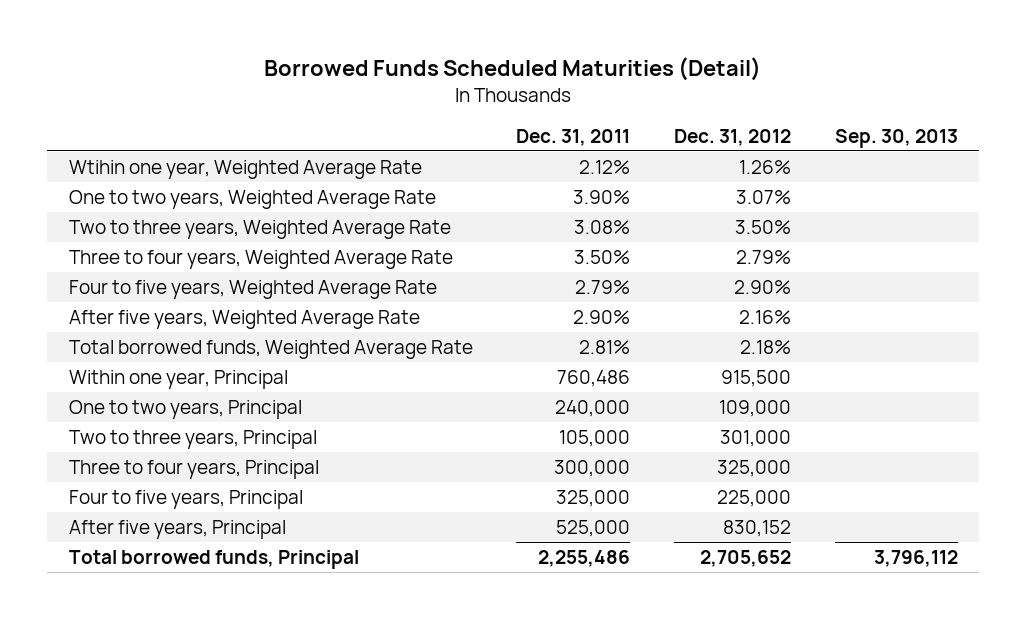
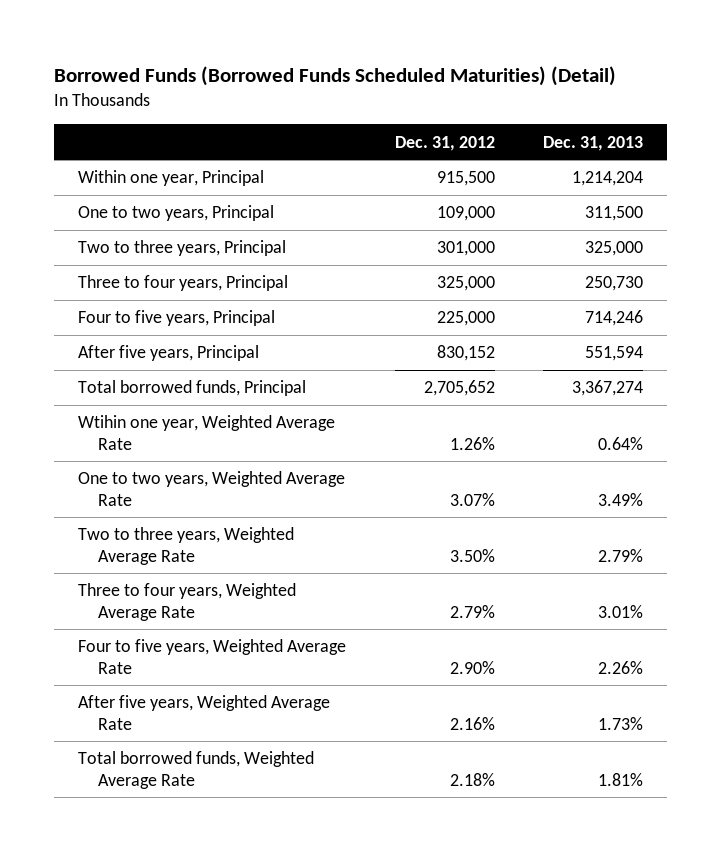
[264,57,762,82] Borrowed Funds Scheduled Maturities (Detail) -> [54,66,617,87] Borrowed Funds (Borrowed Funds Scheduled Maturities) (Detail)
[516,128,631,146] Dec. 31, 2011 -> none
[834,128,958,148] Sep. 30, 2013 -> none
none -> [543,135,644,151] Dec. 31, 2013
[68,159,422,179] Wtihin one year, Weighted Average Rate -> [78,415,336,450] Wtihin one year, Weighted Average Rate
[68,189,436,209] One to two years, Weighted Average Rate -> [78,471,346,506] One to two years, Weighted Average Rate
[68,219,451,239] Two to three years, Weighted Average Rate -> [78,527,295,565] Two to three years, Weighted Average Rate
[68,249,453,269] Three to four years, Weighted Average Rate -> [78,583,297,621] Three to four years, Weighted Average Rate
[68,279,437,299] Four to five years, Weighted Average Rate -> [78,639,347,674] Four to five years, Weighted Average Rate
[68,309,420,329] After five years, Weighted Average Rate -> [78,695,331,730] After five years, Weighted Average Rate
[68,339,473,359] Total borrowed funds, Weighted Average Rate -> [78,751,315,789] Total borrowed funds, Weighted Average Rate

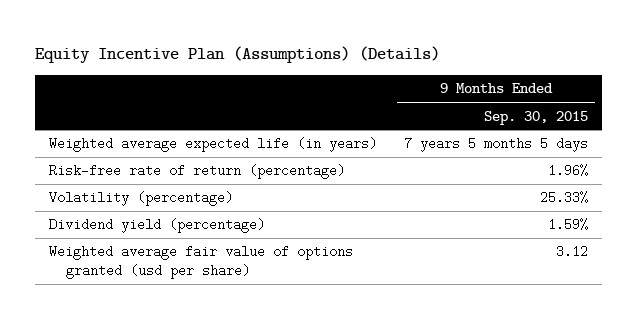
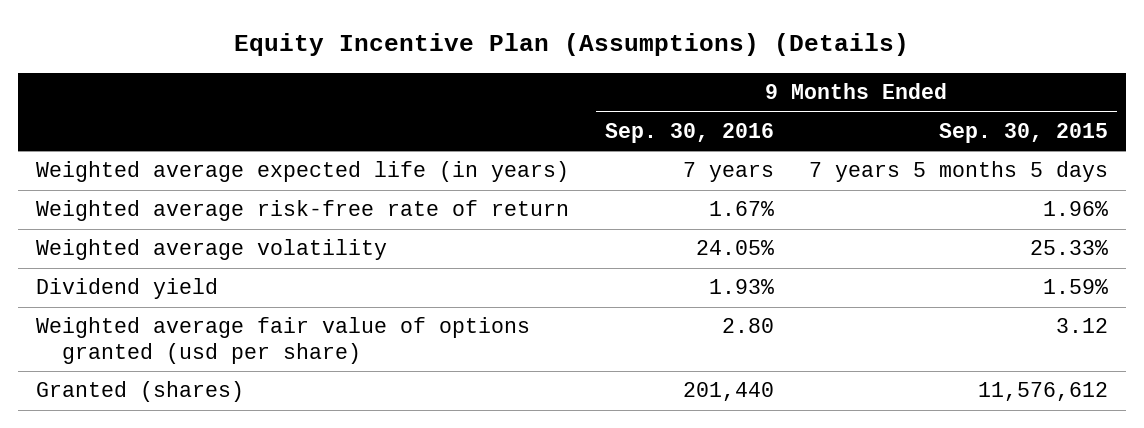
none -> [604,122,774,143] Sep. 30, 2016
[48,164,345,180] Risk-free rate of return (percentage) -> [36,200,570,222] Weighted average risk-free rate of return
[48,191,233,207] Volatility (percentage) -> [36,239,388,261] Weighted average volatility
[48,218,265,234] Dividend yield (percentage) -> [36,278,219,300] Dividend yield
none -> [36,381,245,403] Granted (shares)

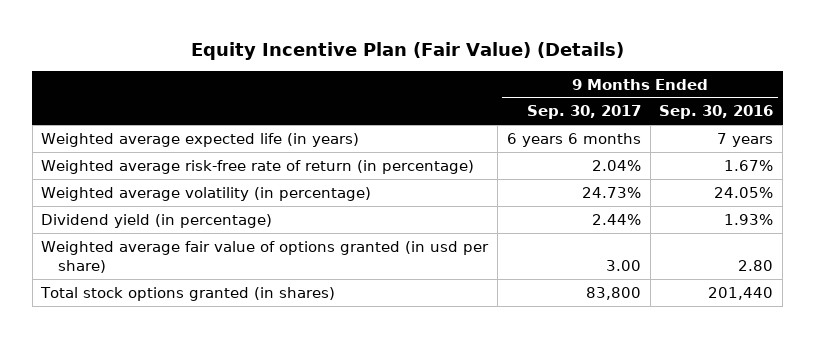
[234,33,910,57] Equity Incentive Plan (Assumptions) (Details) -> [191,41,625,60] Equity Incentive Plan (Fair Value) (Details)
[939,122,1109,143] Sep. 30, 2015 -> none
none -> [526,105,641,120] Sep. 30, 2017
[36,200,570,222] Weighted average risk-free rate of return -> [41,159,475,174] Weighted average risk-free rate of return (in percentage)
[36,239,388,261] Weighted average volatility -> [41,186,372,201] Weighted average volatility (in percentage)
[36,278,219,300] Dividend yield -> [41,213,273,228] Dividend yield (in percentage)
[36,317,531,364] Weighted average fair value of options granted (usd per share) -> [41,240,490,273] Weighted average fair value of options granted (in usd per share)
[36,381,245,403] Granted (shares) -> [40,286,336,301] Total stock options granted (in shares)

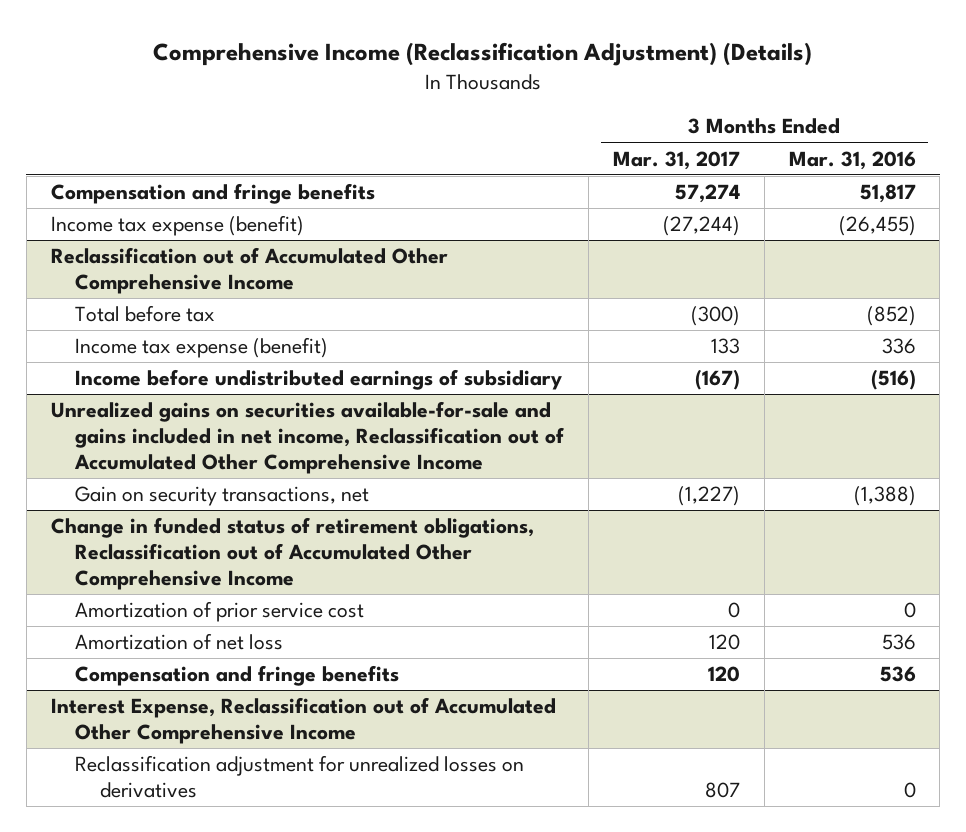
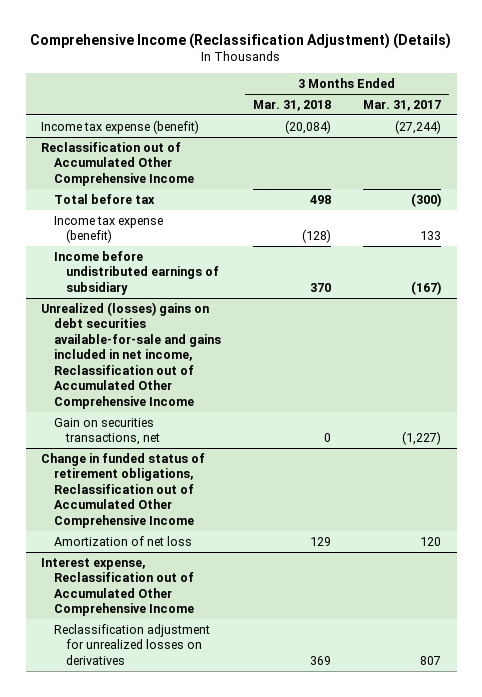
[788,150,916,170] Mar. 31, 2016 -> none
none -> [252,99,331,111] Mar. 31, 2018
[50,183,375,205] Compensation and fringe benefits -> none
[50,401,565,475] Unrealized gains on securities available-for-sale and gains included in net income, Reclassification out of Accumulated Other Comprehensive Income -> [41,301,221,409] Unrealized (losses) gains on debt securities available-for-sale and gains included in net income, Reclassification out of Accumulated Other Comprehensive Income
[75,486,370,507] Gain on security transactions, net -> [53,417,161,446] Gain on securities transactions, net
[75,601,365,623] Amortization of prior service cost -> none
[75,665,400,687] Compensation and fringe benefits -> none
[50,697,556,745] Interest Expense, Reclassification out of Accumulated Other Comprehensive Income -> [41,557,194,617] Interest expense, Reclassification out of Accumulated Other Comprehensive Income

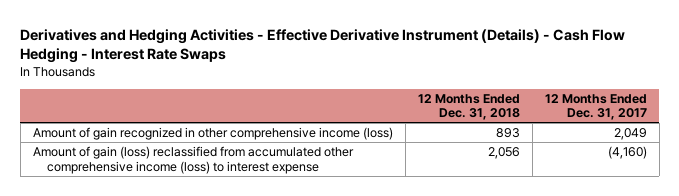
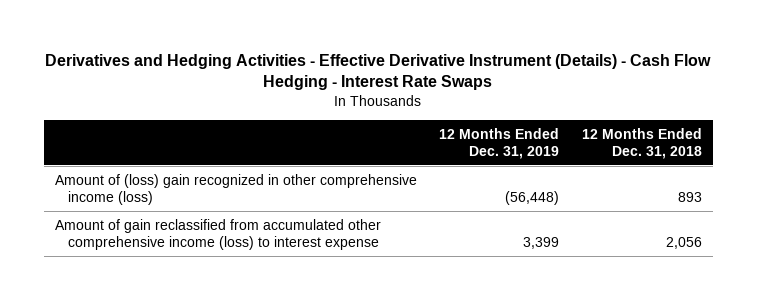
[544,93,647,121] 12 Months Ended Dec. 31, 2017 -> none
none -> [439,127,560,160] 12 Months Ended Dec. 31, 2019
[32,126,393,140] Amount of gain recognized in other comprehensive income (loss) -> [54,173,417,205] Amount of (loss) gain recognized in other comprehensive income (loss)
[32,145,354,174] Amount of gain (loss) reclassified from accumulated other comprehensive income (loss) to interest expense -> [54,218,381,250] Amount of gain reclassified from accumulated other comprehensive income (loss) to interest expense

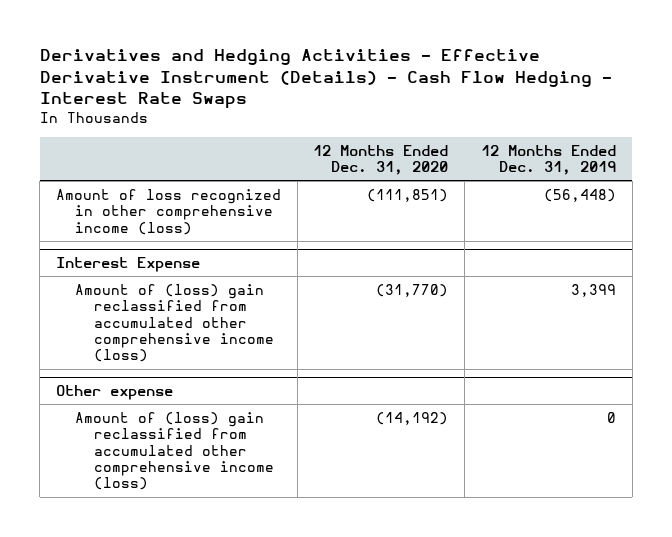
[581,127,702,160] 12 Months Ended Dec. 31, 2018 -> none
none -> [313,144,449,175] 12 Months Ended Dec. 31, 2020
[54,173,417,205] Amount of (loss) gain recognized in other comprehensive income (loss) -> [55,188,281,235] Amount of loss recognized in other comprehensive income (loss)
none -> [55,257,200,273] Interest Expense
[54,218,381,250] Amount of gain reclassified from accumulated other comprehensive income (loss) to interest expense -> [74,283,274,363] Amount of (loss) gain reclassified from accumulated other comprehensive income (loss)
none -> [55,385,173,401] Other expense
none -> [74,411,274,491] Amount of (loss) gain reclassified from accumulated other comprehensive income (loss)

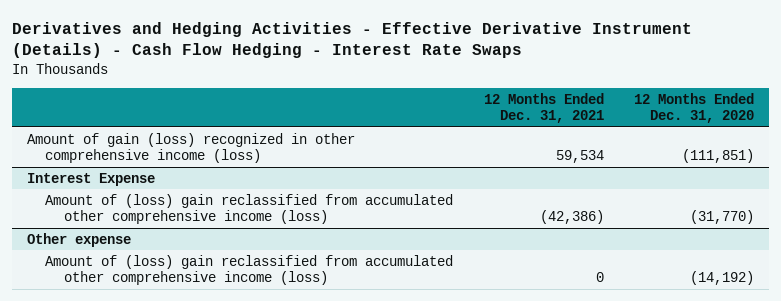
[480,144,616,175] 12 Months Ended Dec. 31, 2019 -> none
none -> [483,92,604,124] 12 Months Ended Dec. 31, 2021
[55,188,281,235] Amount of loss recognized in other comprehensive income (loss) -> [27,132,356,163] Amount of gain (loss) recognized in other comprehensive income (loss)

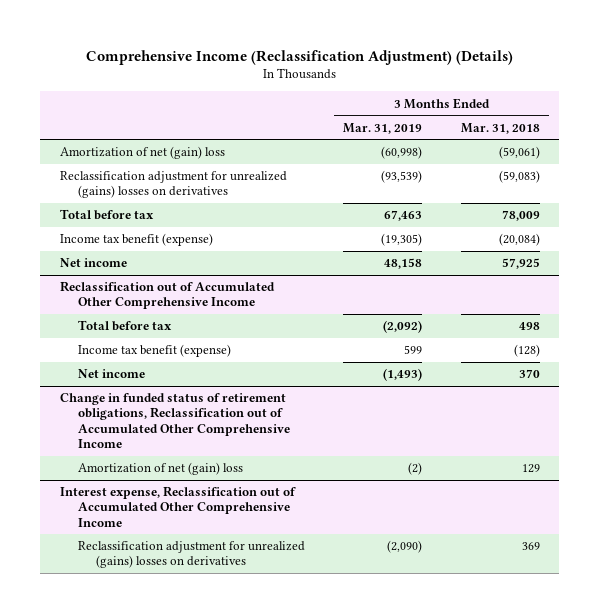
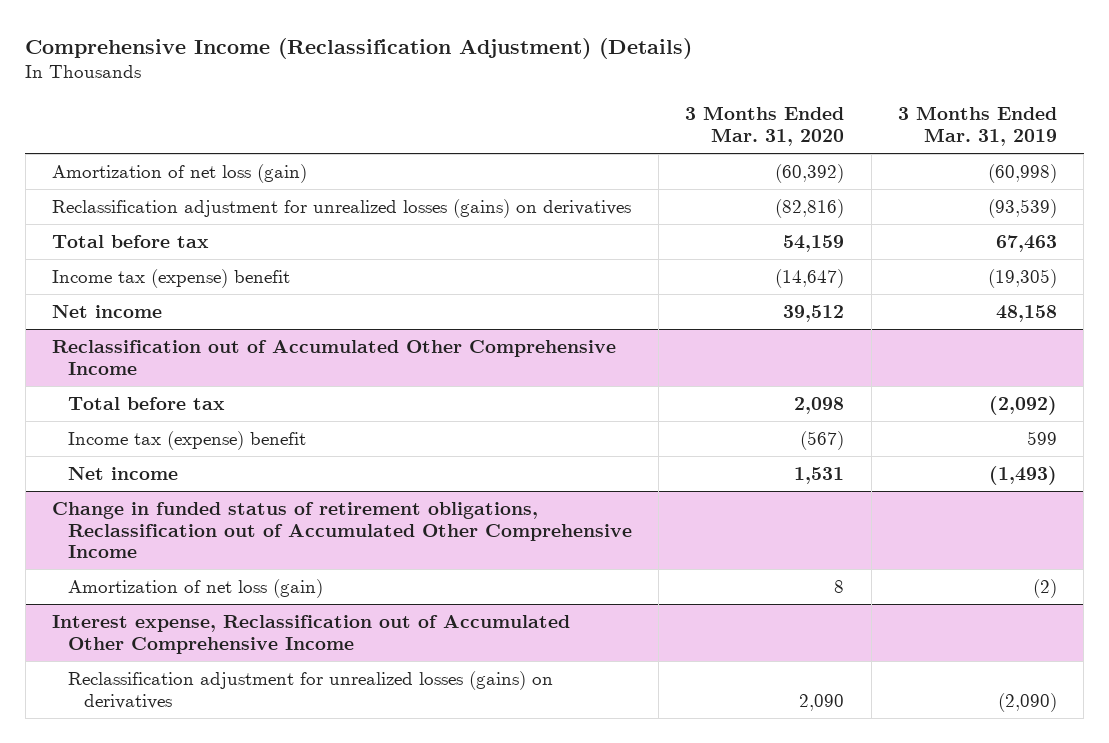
[460,122,540,134] Mar. 31, 2018 -> none
none -> [685,106,845,147] 3 Months Ended Mar. 31, 2020
[59,146,225,160] Amortization of net (gain) loss -> [51,163,307,183] Amortization of net loss (gain)
[59,171,287,199] Reclassification adjustment for unrealized (gains) losses on derivatives -> [51,198,631,218] Reclassification adjustment for unrealized losses (gains) on derivatives
[59,233,213,247] Income tax benefit (expense) -> [51,268,290,288] Income tax (expense) benefit
[77,344,231,358] Income tax benefit (expense) -> [67,430,306,450] Income tax (expense) benefit
[77,462,243,476] Amortization of net (gain) loss -> [67,578,323,598] Amortization of net loss (gain)
[77,541,305,569] Reclassification adjustment for unrealized (gains) losses on derivatives -> [67,670,553,709] Reclassification adjustment for unrealized losses (gains) on derivatives

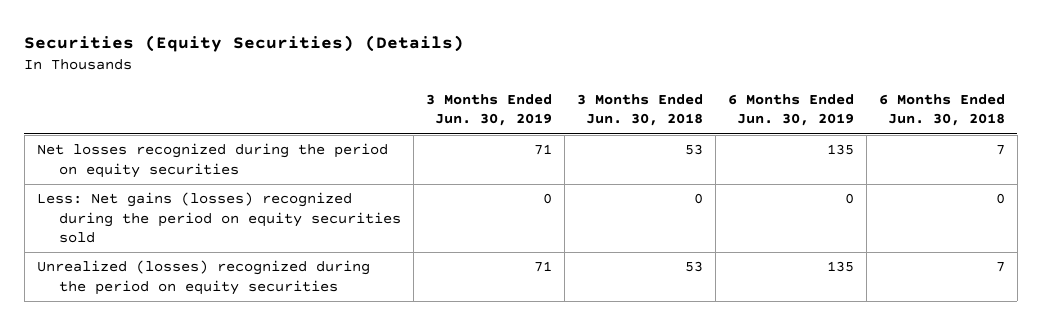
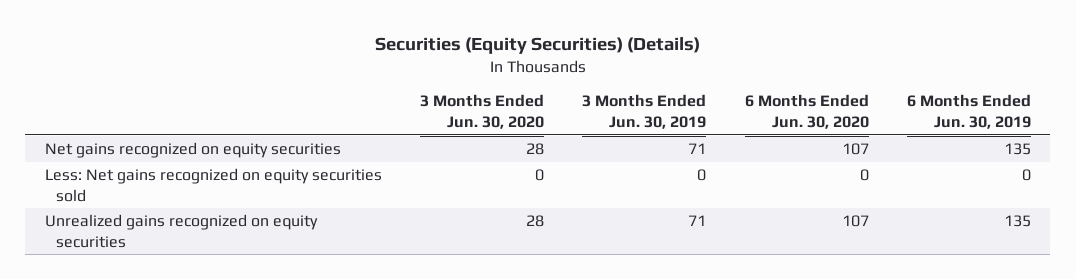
[576,94,703,127] 3 Months Ended Jun. 30, 2018 -> none
[878,94,1005,127] 6 Months Ended Jun. 30, 2018 -> none
none -> [419,94,544,129] 3 Months Ended Jun. 30, 2020
none -> [744,94,869,129] 6 Months Ended Jun. 30, 2020
[36,143,388,178] Net losses recognized during the period on equity securities -> [44,142,341,159] Net gains recognized on equity securities
[36,192,401,243] Less: Net gains (losses) recognized during the period on equity securities sold -> [44,168,382,202] Less: Net gains recognized on equity securities sold
[36,260,370,295] Unrealized (losses) recognized during the period on equity securities -> [44,214,318,248] Unrealized gains recognized on equity securities

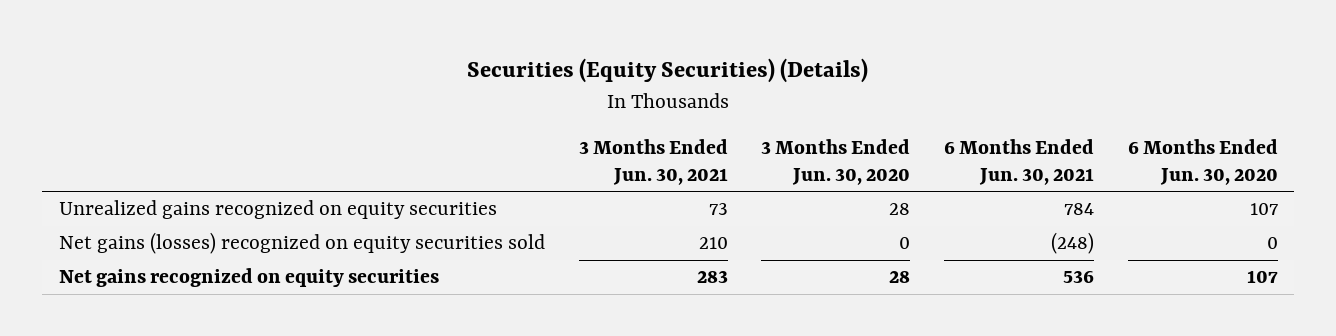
[582,94,707,129] 3 Months Ended Jun. 30, 2019 -> none
[907,94,1032,129] 6 Months Ended Jun. 30, 2019 -> none
none -> [578,138,728,185] 3 Months Ended Jun. 30, 2021
none -> [943,138,1094,185] 6 Months Ended Jun. 30, 2021
[44,168,382,202] Less: Net gains recognized on equity securities sold -> none
none -> [58,232,545,255] Net gains (losses) recognized on equity securities sold
[44,142,341,159] Net gains recognized on equity securities -> [58,268,439,288] Net gains recognized on equity securities

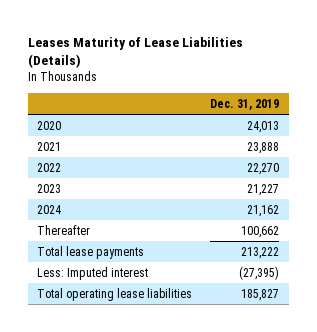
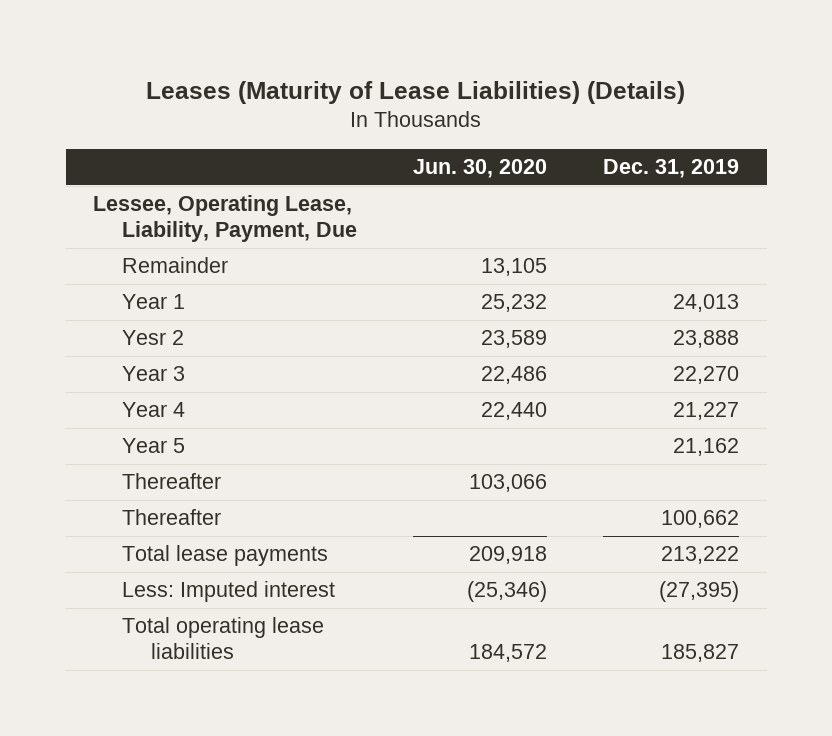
[28,36,244,69] Leases Maturity of Lease Liabilities (Details) -> [146,80,686,104] Leases (Maturity of Lease Liabilities) (Details)
none -> [413,158,548,178] Jun. 30, 2020
none -> [93,195,358,243] Lessee, Operating Lease, Liability, Payment, Due
none -> [122,257,229,274] Remainder
[37,120,62,130] 2020 -> [122,294,186,310] Year 1
[37,141,62,151] 2021 -> [122,330,185,346] Yesr 2
[37,162,62,172] 2022 -> [122,366,186,382] Year 3
[37,183,62,193] 2023 -> [122,402,186,418] Year 4
[37,204,62,214] 2024 -> [122,438,186,454] Year 5
none -> [122,473,222,490] Thereafter

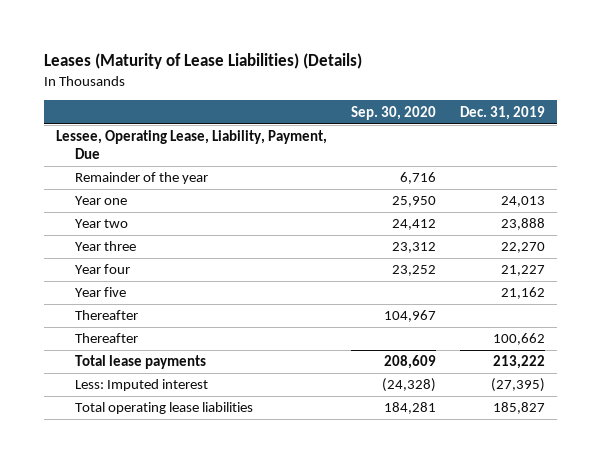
[413,158,548,178] Jun. 30, 2020 -> none
none -> [350,105,436,120] Sep. 30, 2020
[122,257,229,274] Remainder -> [75,172,209,185] Remainder of the year
[122,294,186,310] Year 1 -> [75,196,128,206] Year one
[122,330,185,346] Yesr 2 -> [75,219,129,229] Year two
[122,366,186,382] Year 3 -> [75,241,137,252] Year three
[122,402,186,418] Year 4 -> [75,264,131,275] Year four
[122,438,186,454] Year 5 -> [75,287,127,298] Year five

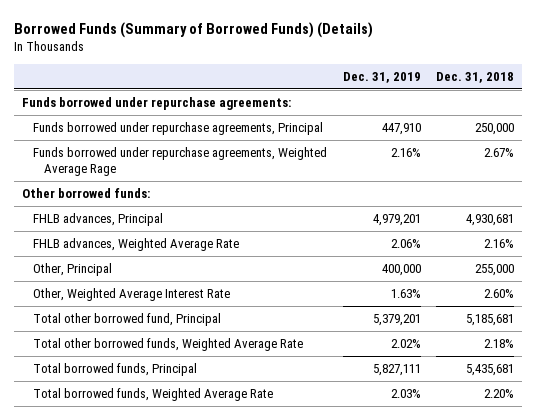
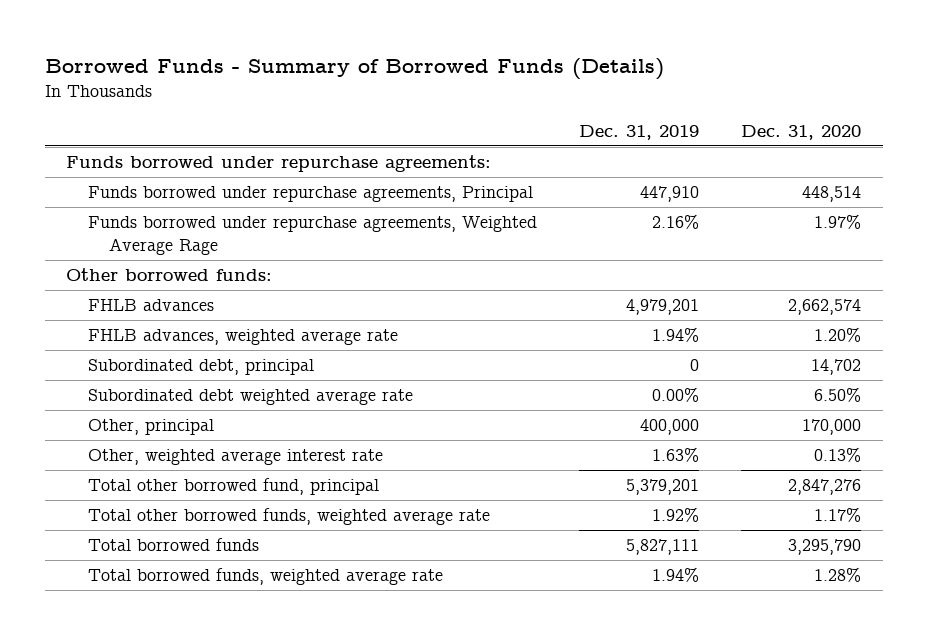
[13,21,373,38] Borrowed Funds (Summary of Borrowed Funds) (Details) -> [45,58,665,81] Borrowed Funds - Summary of Borrowed Funds (Details)
[436,71,515,83] Dec. 31, 2018 -> none
none -> [741,124,862,140] Dec. 31, 2020
[32,212,163,226] FHLB advances, Principal -> [87,299,214,312] FHLB advances
[32,237,239,251] FHLB advances, Weighted Average Rate -> [87,329,398,346] FHLB advances, weighted average rate
[390,238,421,248] 2.06% -> [652,327,700,343] 1.94%
none -> [87,359,314,376] Subordinated debt, principal
none -> [87,389,413,406] Subordinated debt weighted average rate
[32,262,112,276] Other, Principal -> [87,419,214,436] Other, principal
[32,287,230,301] Other, Weighted Average Interest Rate -> [87,449,383,466] Other, weighted average interest rate
[32,312,221,326] Total other borrowed fund, Principal -> [87,478,379,496] Total other borrowed fund, principal
[32,337,303,351] Total other borrowed funds, Weighted Average Rate -> [87,508,490,526] Total other borrowed funds, weighted average rate
[390,338,421,348] 2.02% -> [652,507,700,523] 1.92%
[32,362,197,376] Total borrowed funds, Principal -> [87,538,259,552] Total borrowed funds
[32,387,273,401] Total borrowed funds, Weighted Average Rate -> [87,568,443,586] Total borrowed funds, weighted average rate
[390,388,421,398] 2.03% -> [652,567,700,583] 1.94%

